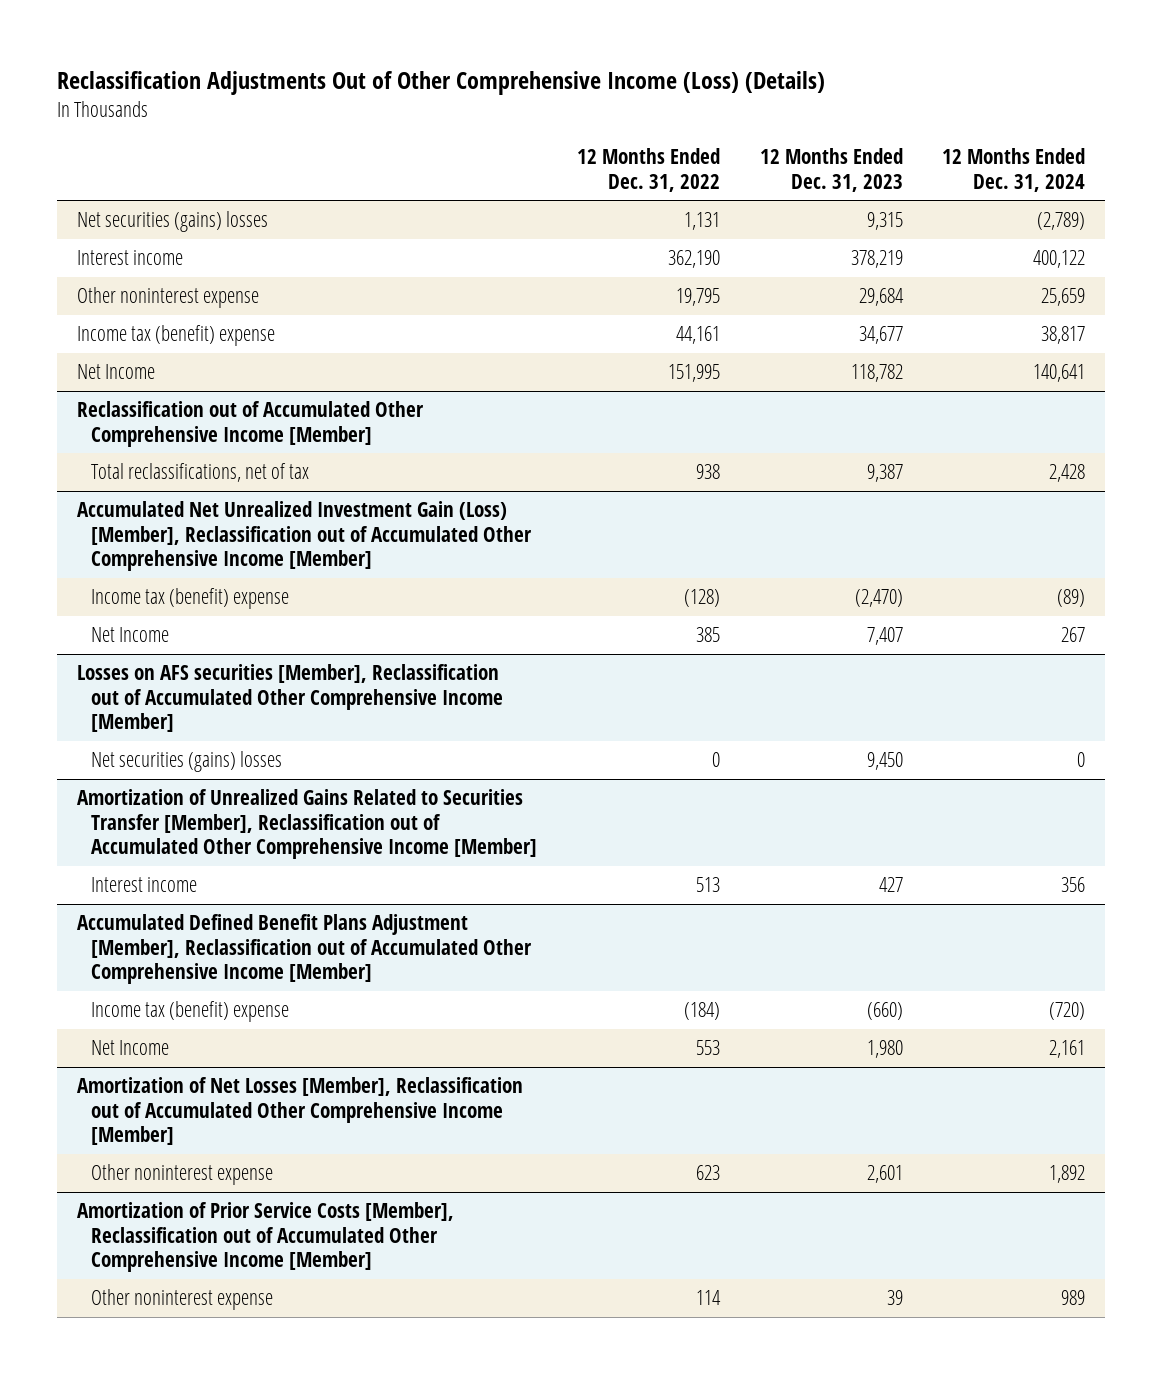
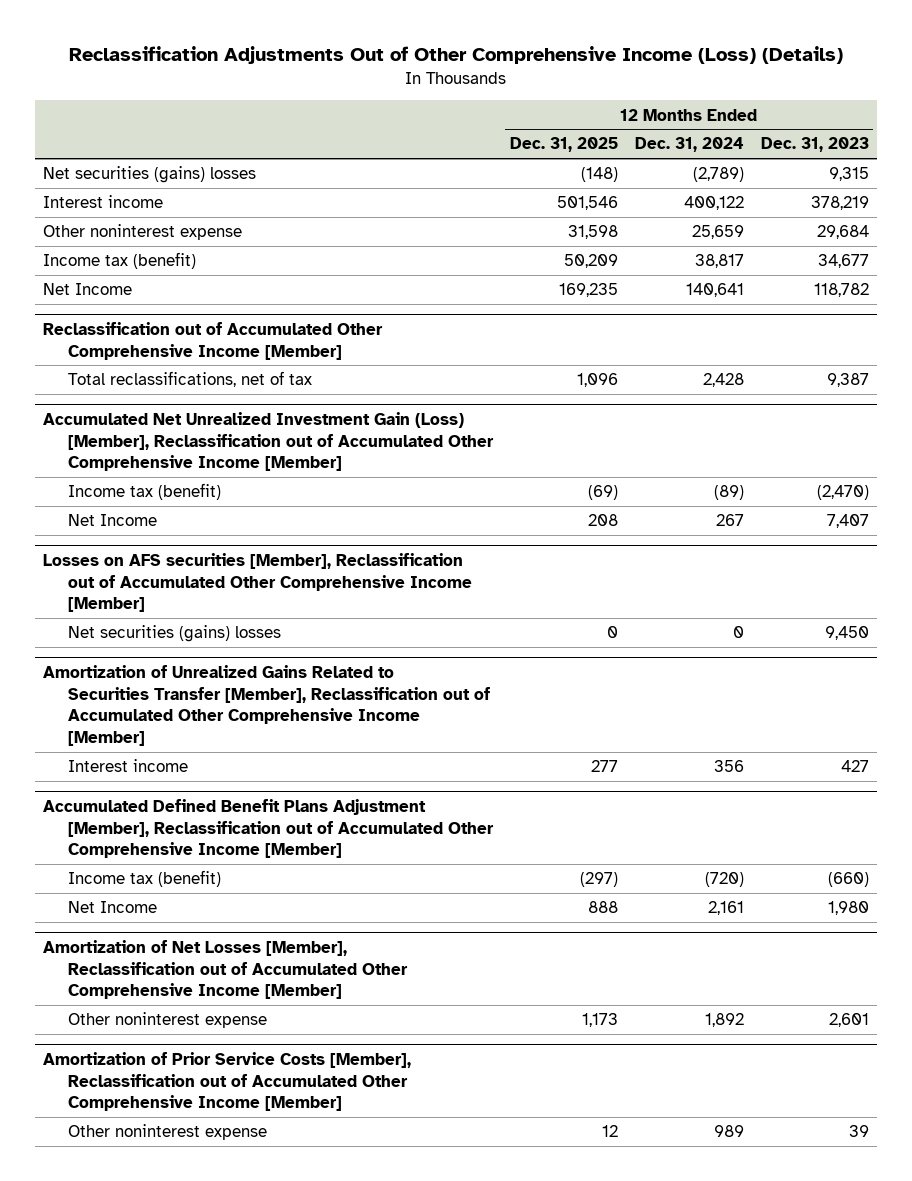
[577,148,721,192] 12 Months Ended Dec. 31, 2022 -> none
none -> [509,137,618,153] Dec. 31, 2025
[76,325,275,347] Income tax (benefit) expense -> [43,252,197,270] Income tax (benefit)
[91,588,290,610] Income tax (benefit) expense -> [67,483,221,501] Income tax (benefit)
[91,1001,290,1023] Income tax (benefit) expense -> [67,870,221,888] Income tax (benefit)

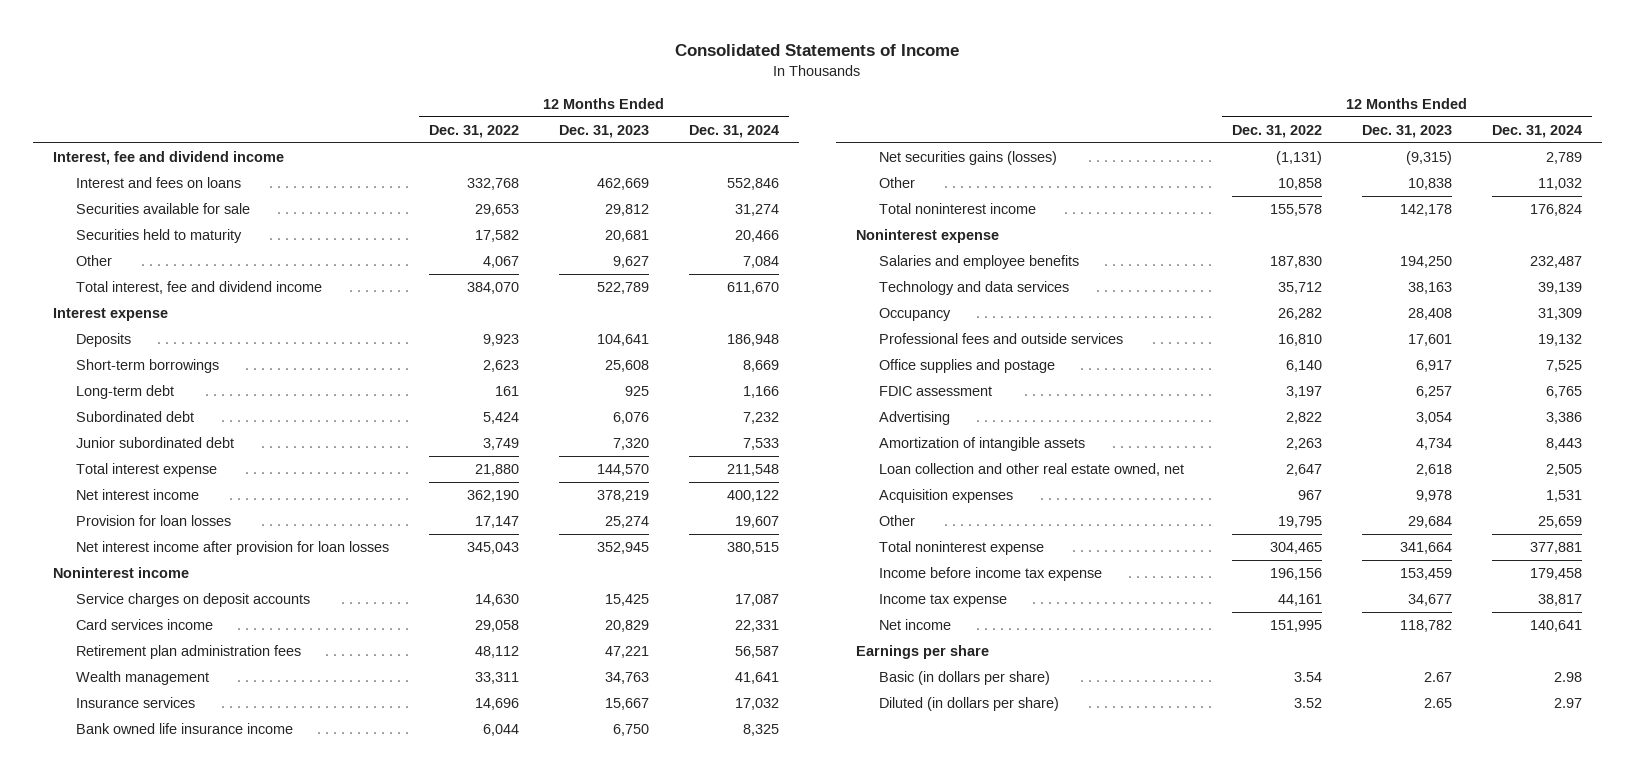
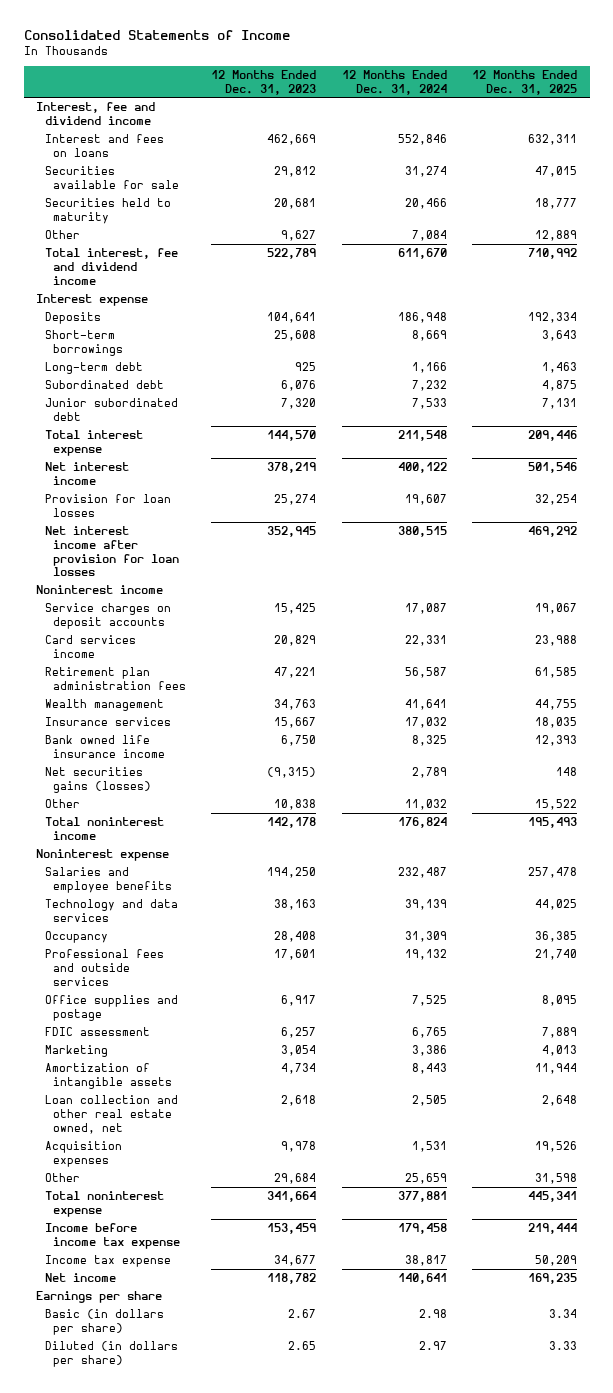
[429,124,520,138] Dec. 31, 2022 -> none
none -> [472,69,578,95] 12 Months Ended Dec. 31, 2025
[878,411,950,426] Advertising -> [44,1045,108,1058] Marketing

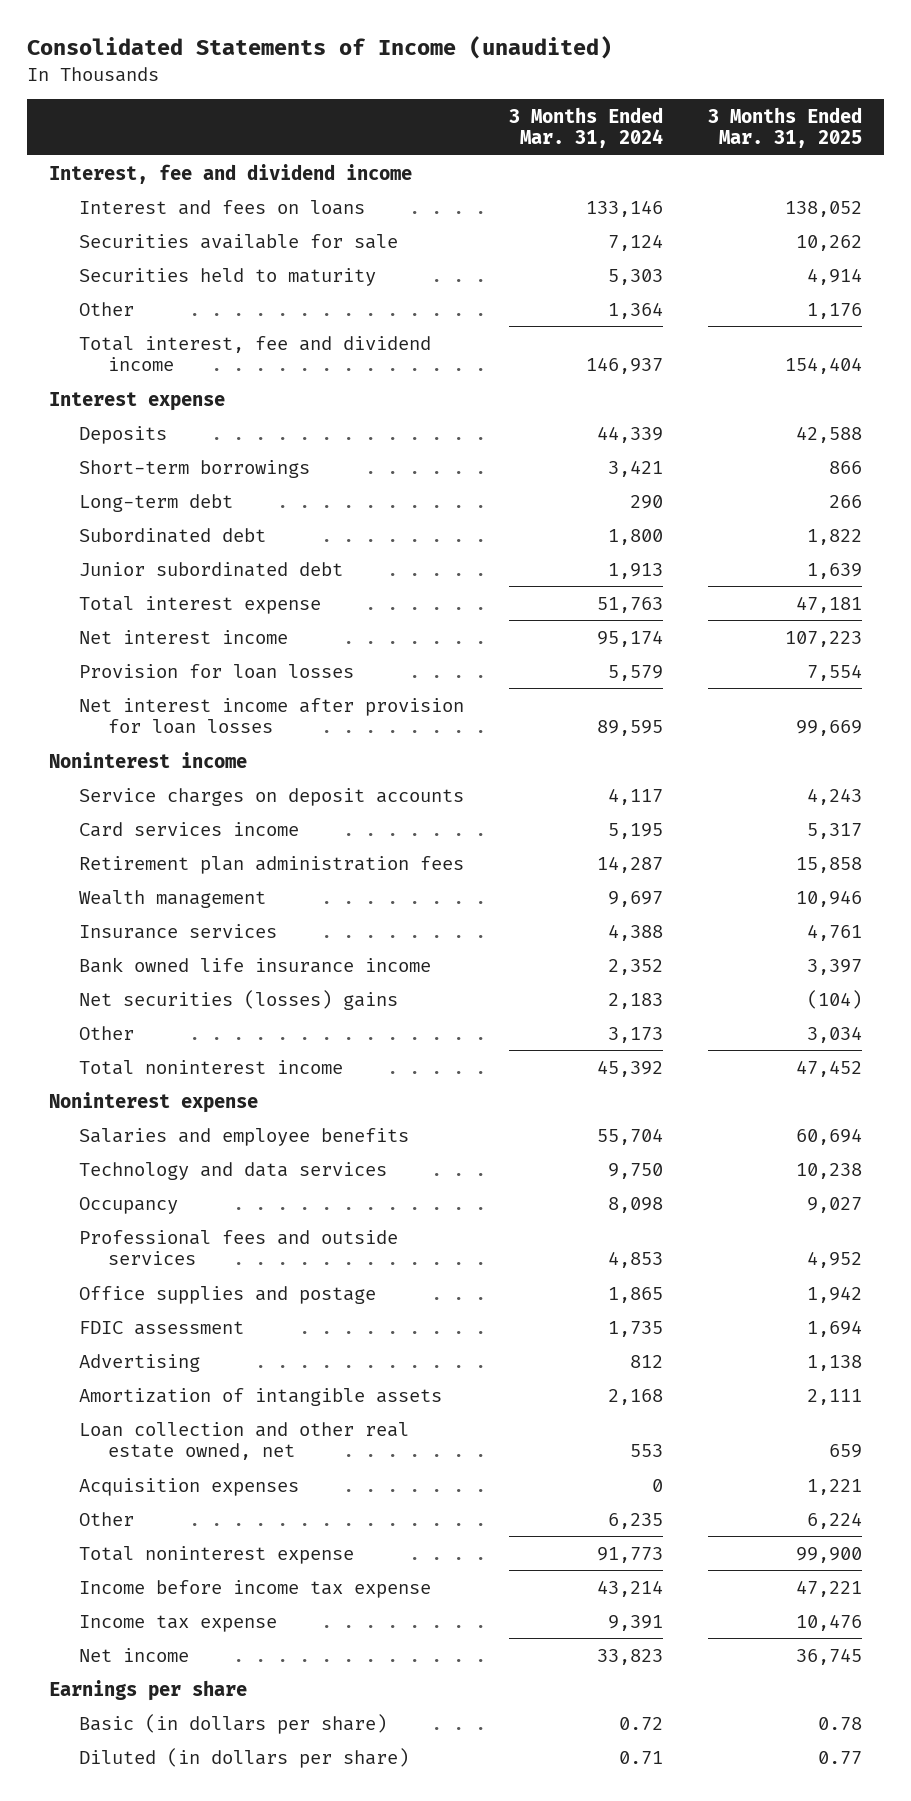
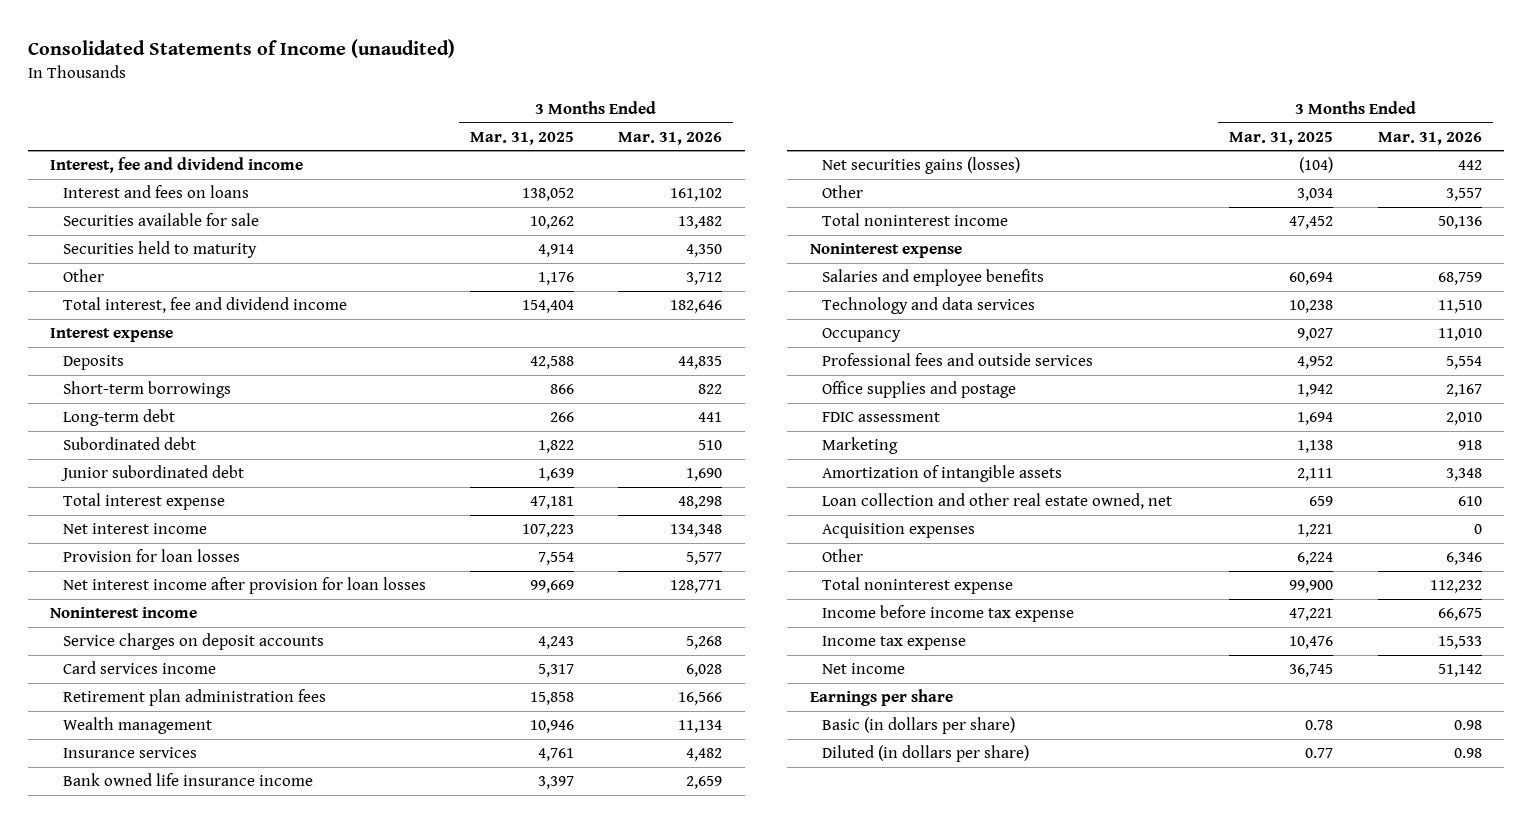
[508,106,663,149] 3 Months Ended Mar. 31, 2024 -> none
none -> [618,131,723,145] Mar. 31, 2026
[78,989,398,1010] Net securities (losses) gains -> [822,157,1021,175] Net securities gains (losses)
[78,1353,200,1372] Advertising -> [822,437,899,455] Marketing

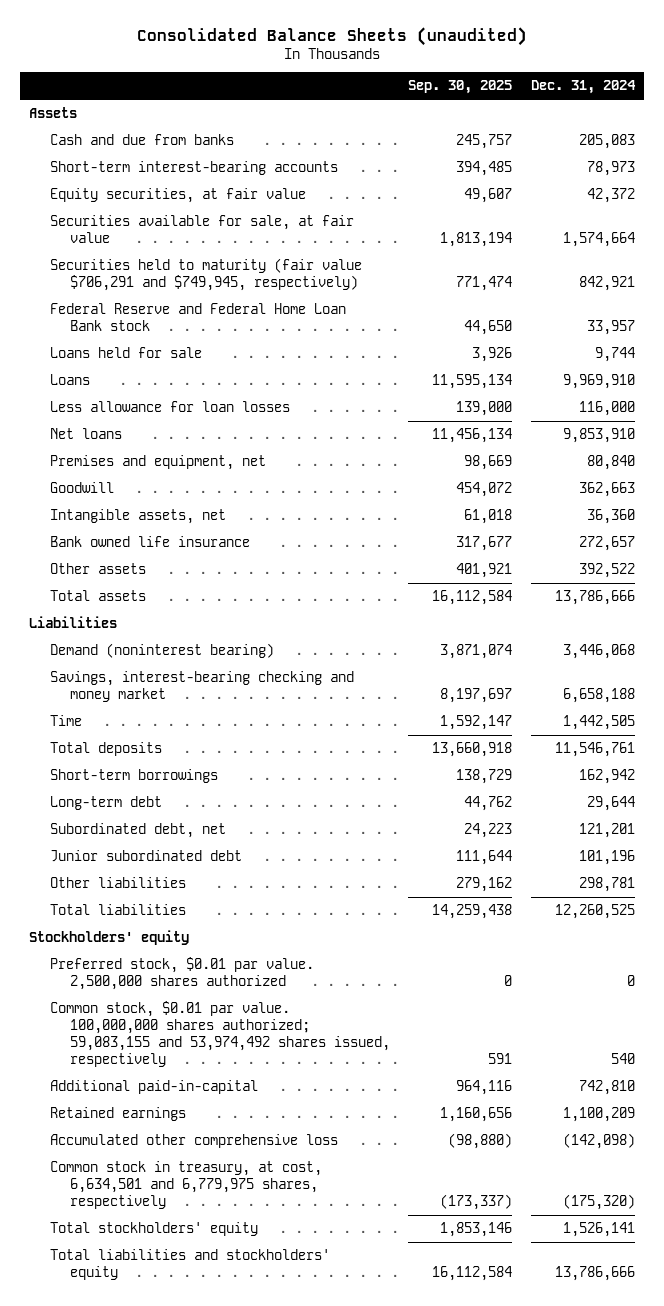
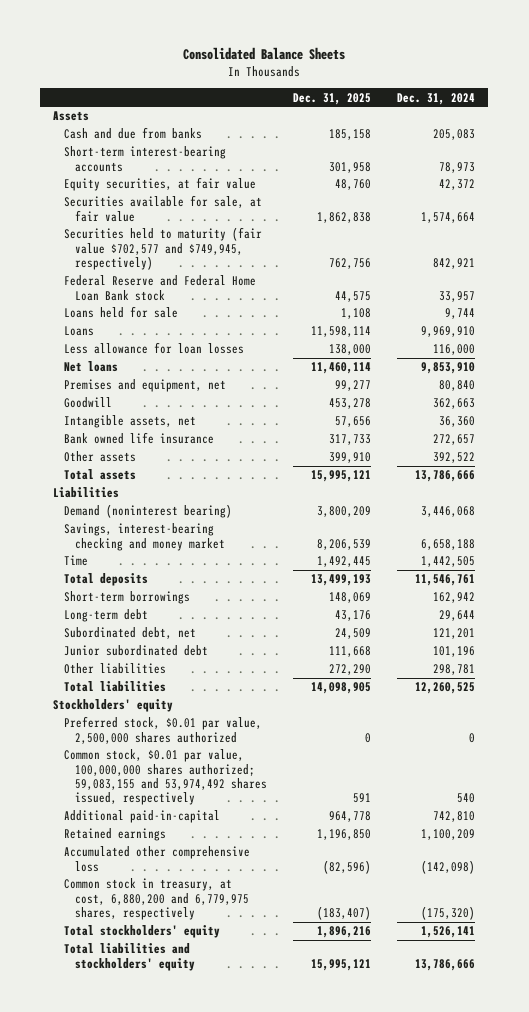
[136,26,527,46] Consolidated Balance Sheets (unaudited) -> [183,47,346,61] Consolidated Balance Sheets
[408,80,513,95] Sep. 30, 2025 -> none
none -> [293,92,372,105] Dec. 31, 2025
[49,258,362,292] Securities held to maturity (fair value $706,291 and $749,945, respectively) -> [64,227,263,270] Securities held to maturity (fair value $702,577 and $749,945, respectively)
[49,957,314,991] Preferred stock, $0.01 par value. 2,500,000 shares authorized -> [64,716,263,744] Preferred stock, $0.01 par value, 2,500,000 shares authorized
[49,1001,390,1068] Common stock, $0.01 par value. 100,000,000 shares authorized; 59,083,155 and 53,974,492 shares issued, respectively -> [64,749,268,806] Common stock, $0.01 par value, 100,000,000 shares authorized; 59,083,155 and 53,974,492 shares issued, respectively
[49,1161,322,1210] Common stock in treasury, at cost, 6,634,501 and 6,779,975 shares, respectively -> [64,878,250,920] Common stock in treasury, at cost, 6,880,200 and 6,779,975 shares, respectively

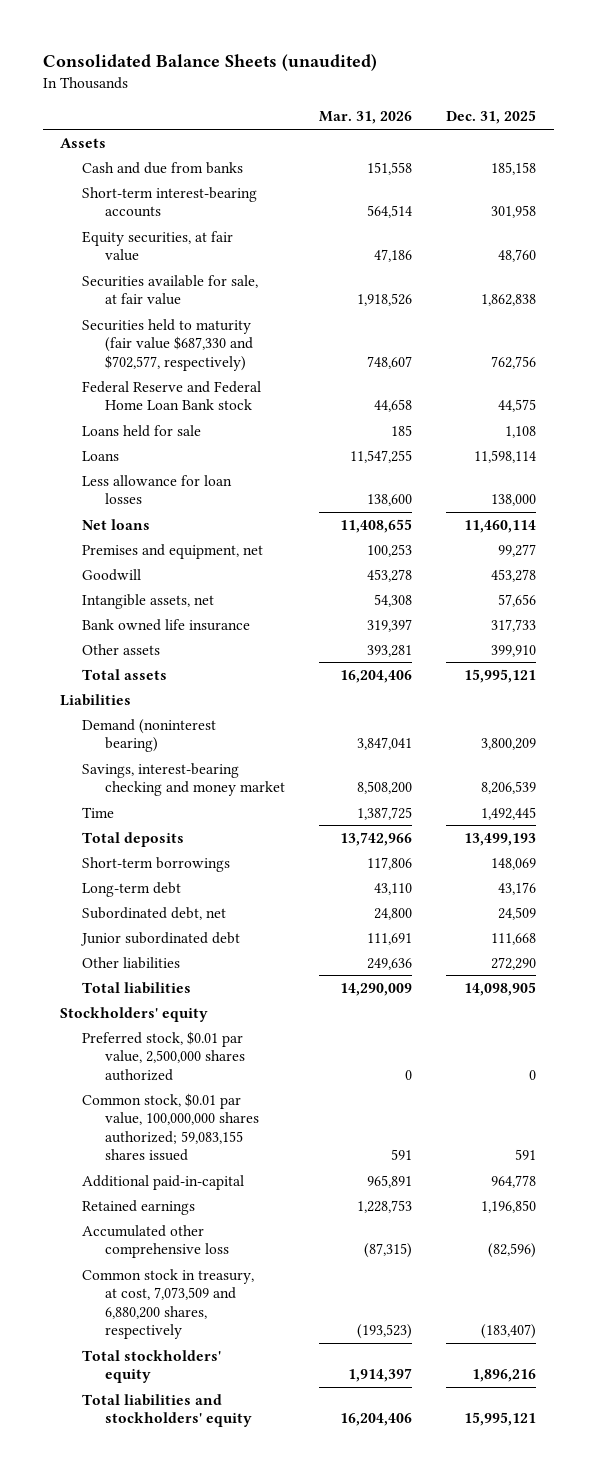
[183,47,346,61] Consolidated Balance Sheets -> [42,53,377,71] Consolidated Balance Sheets (unaudited)
[397,92,476,105] Dec. 31, 2024 -> none
none -> [319,111,413,125] Mar. 31, 2026
[64,227,263,270] Securities held to maturity (fair value $702,577 and $749,945, respectively) -> [82,318,254,371] Securities held to maturity (fair value $687,330 and $702,577, respectively)
[64,749,268,806] Common stock, $0.01 par value, 100,000,000 shares authorized; 59,083,155 and 53,974,492 shares issued, respectively -> [82,1092,260,1162] Common stock, $0.01 par value, 100,000,000 shares authorized; 59,083,155 shares issued
[64,878,250,920] Common stock in treasury, at cost, 6,880,200 and 6,779,975 shares, respectively -> [82,1268,255,1340] Common stock in treasury, at cost, 7,073,509 and 6,880,200 shares, respectively

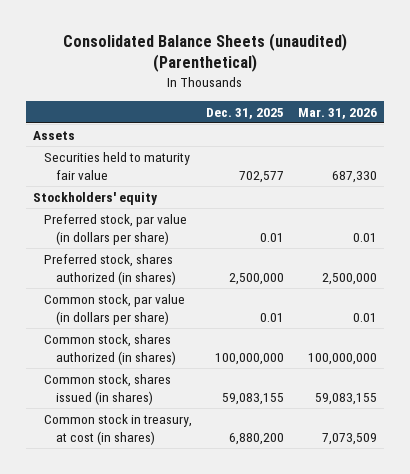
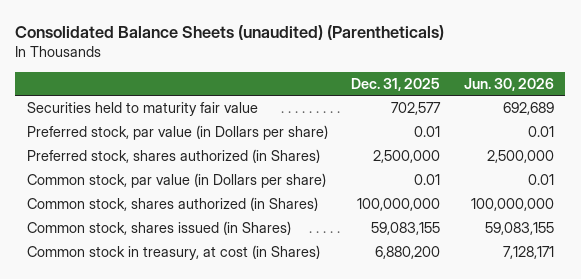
[63,33,348,73] Consolidated Balance Sheets (unaudited) (Parenthetical) -> [15,24,445,40] Consolidated Balance Sheets (unaudited) (Parentheticals)
[298,107,378,119] Mar. 31, 2026 -> none
none -> [463,77,554,91] Jun. 30, 2026
[32,131,75,141] Assets -> none
[32,192,158,206] Stockholders' equity -> none
[44,214,188,245] Preferred stock, par value (in dollars per share) -> [26,125,328,141] Preferred stock, par value (in Dollars per share)
[44,254,177,285] Preferred stock, shares authorized (in shares) -> [26,149,320,164] Preferred stock, shares authorized (in Shares)
[44,294,186,325] Common stock, par value (in dollars per share) -> [26,173,326,189] Common stock, par value (in Dollars per share)
[44,334,177,365] Common stock, shares authorized (in shares) -> [26,197,318,212] Common stock, shares authorized (in Shares)
[44,374,172,405] Common stock, shares issued (in shares) -> [26,221,291,236] Common stock, shares issued (in Shares)
[44,414,193,445] Common stock in treasury, at cost (in shares) -> [26,245,320,261] Common stock in treasury, at cost (in Shares)

